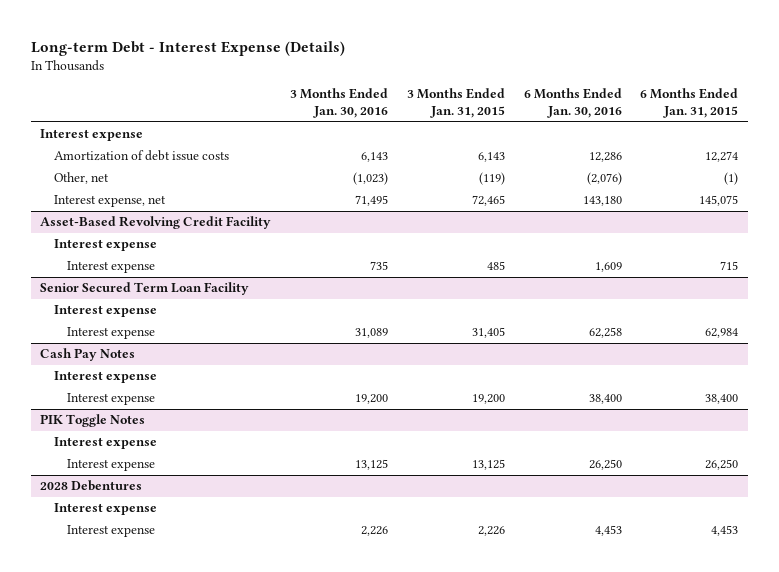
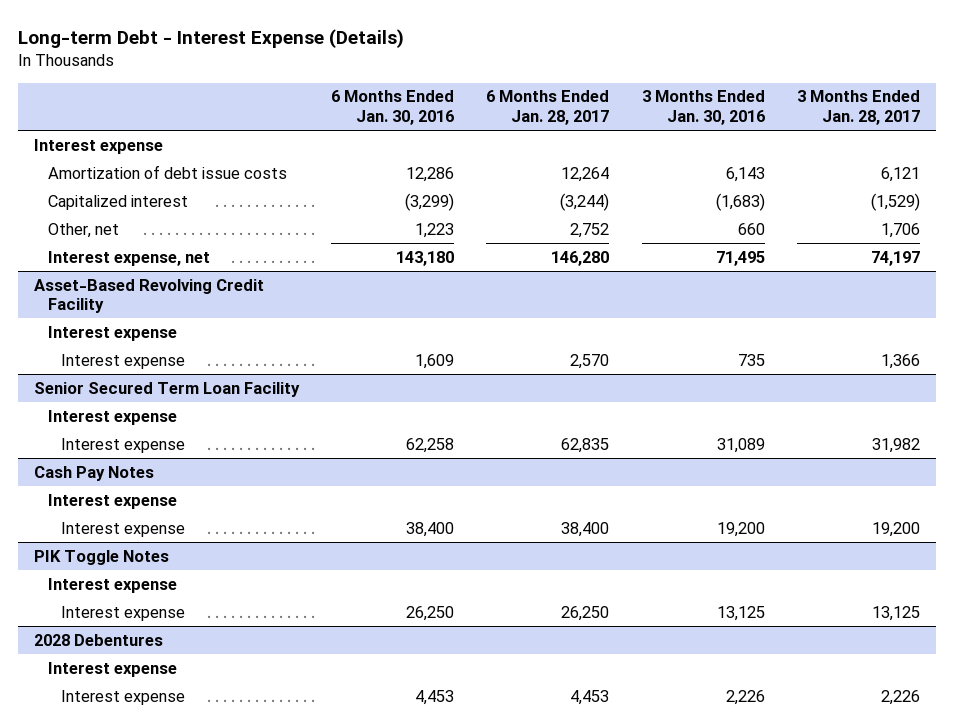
[406,88,505,119] 3 Months Ended Jan. 31, 2015 -> none
[640,88,739,119] 6 Months Ended Jan. 31, 2015 -> none
none -> [486,90,610,126] 6 Months Ended Jan. 28, 2017
none -> [796,90,920,126] 3 Months Ended Jan. 28, 2017
none -> [47,194,188,210] Capitalized interest
[353,172,389,186] (1,023) -> [737,222,765,235] 660
[586,172,622,186] (2,076) -> [415,222,455,238] 1,223

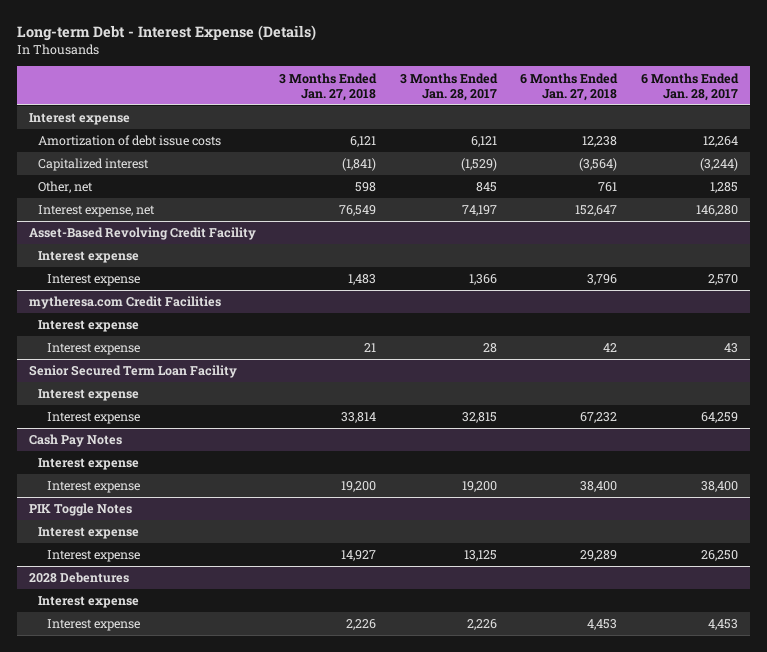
[331,90,455,126] 6 Months Ended Jan. 30, 2016 -> none
[641,90,765,126] 3 Months Ended Jan. 30, 2016 -> none
none -> [279,72,378,101] 3 Months Ended Jan. 27, 2018
none -> [520,72,619,101] 6 Months Ended Jan. 27, 2018
[570,222,610,238] 2,752 -> [709,182,738,194] 1,285
[880,222,920,238] 1,706 -> [475,182,497,193] 845
none -> [28,296,221,310] mytheresa.com Credit Facilities
none -> [37,320,139,333] Interest expense
none -> [46,343,140,356] Interest expense
[561,437,610,453] 62,835 -> [700,412,738,424] 64,259
[871,437,920,453] 31,982 -> [461,412,497,424] 32,815

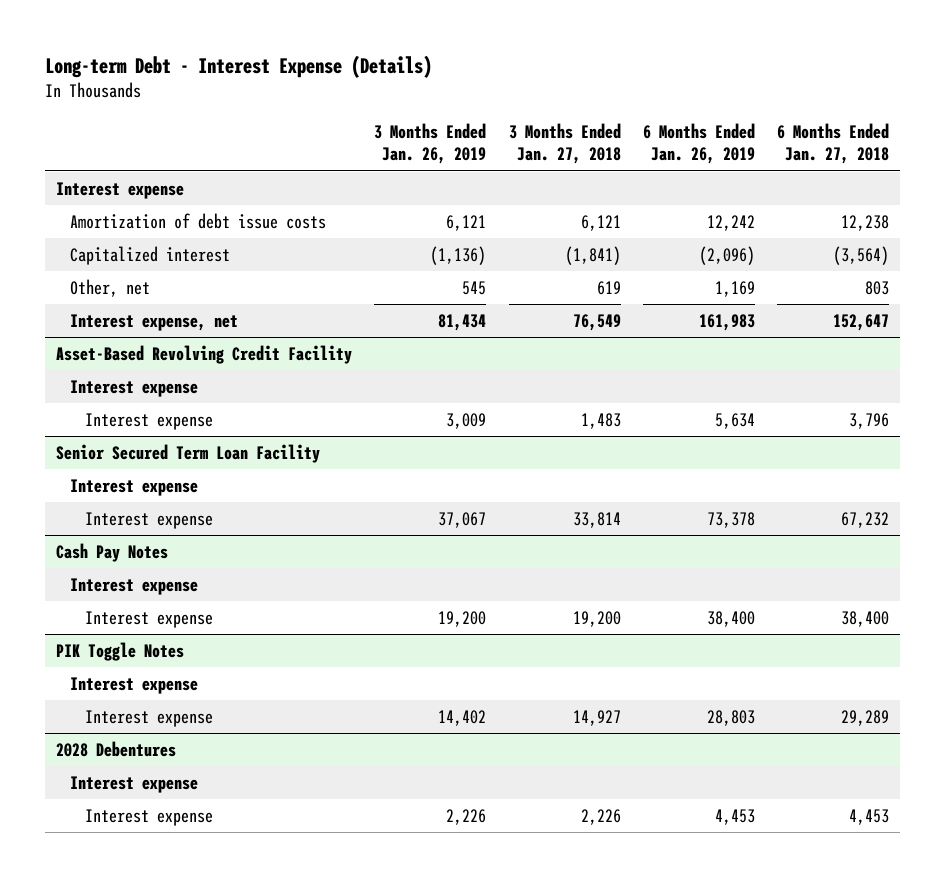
[399,72,498,101] 3 Months Ended Jan. 28, 2017 -> none
[640,72,739,101] 6 Months Ended Jan. 28, 2017 -> none
none -> [374,123,487,165] 3 Months Ended Jan. 26, 2019
none -> [642,123,755,165] 6 Months Ended Jan. 26, 2019
[355,182,377,193] 598 -> [596,281,621,296] 619
[598,182,618,193] 761 -> [865,281,890,296] 803
[28,296,221,310] mytheresa.com Credit Facilities -> none
[37,320,139,333] Interest expense -> none
[46,343,140,356] Interest expense -> none

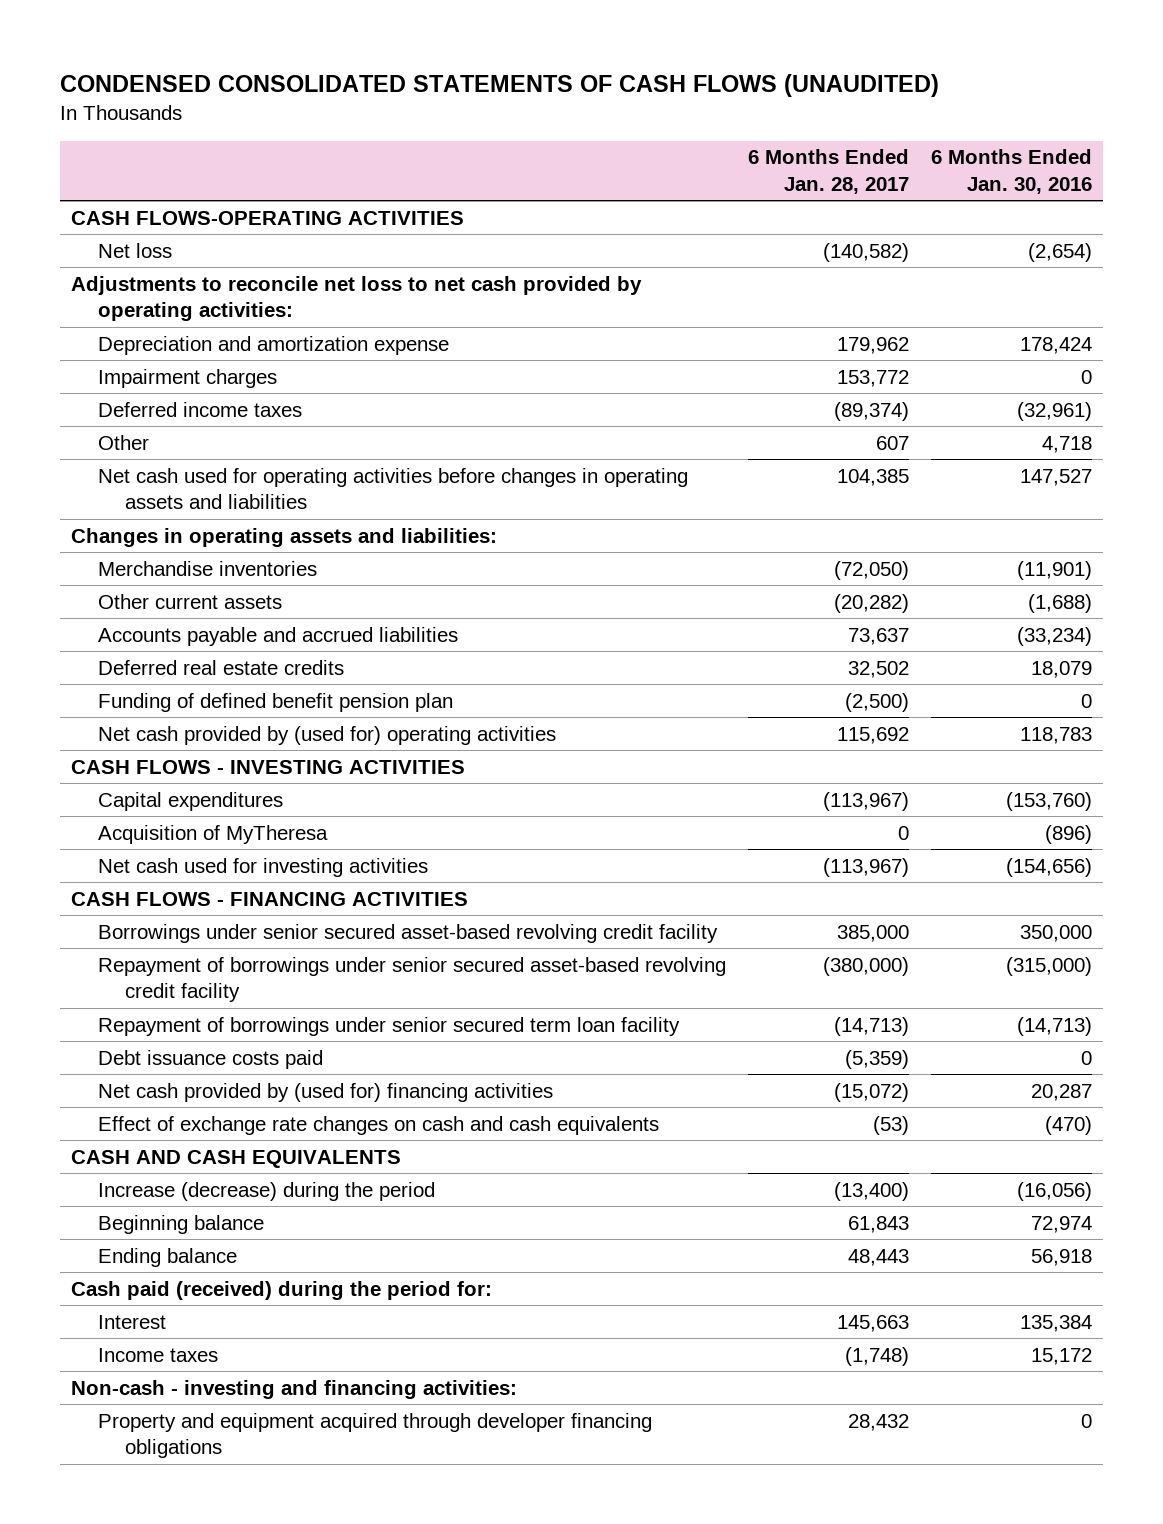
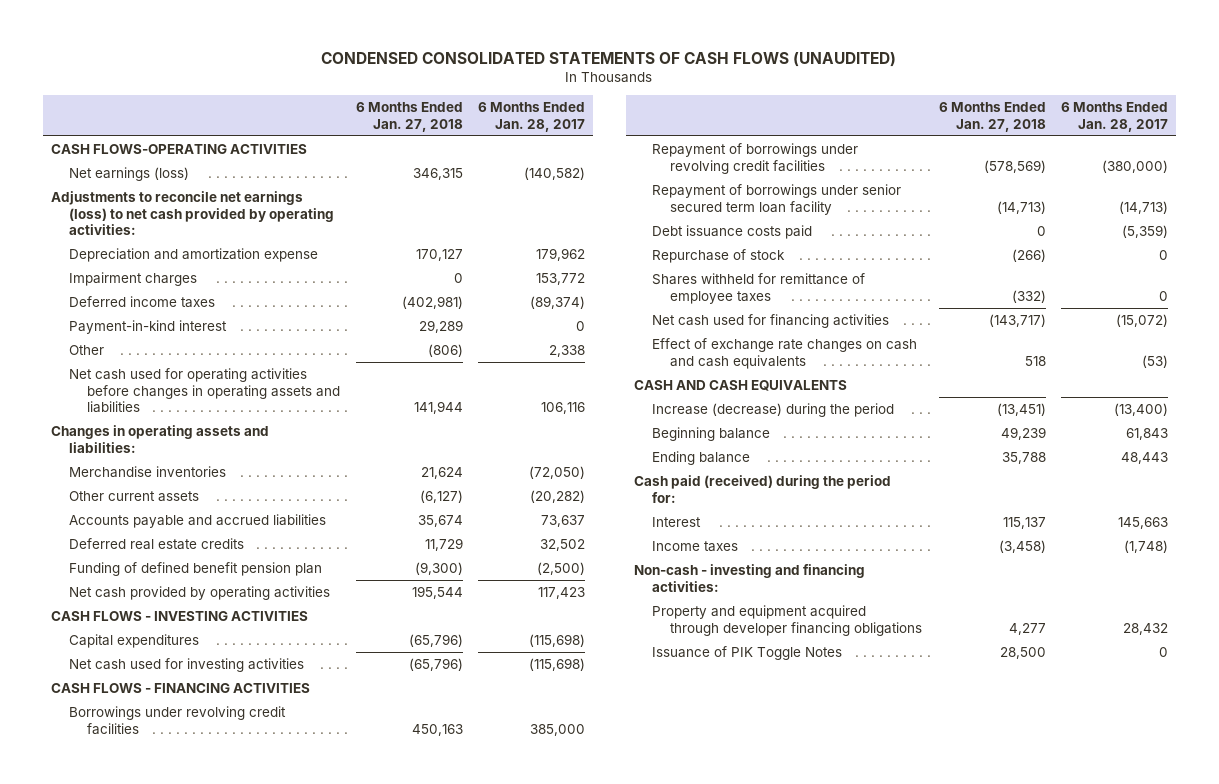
[930,149,1092,194] 6 Months Ended Jan. 30, 2016 -> none
none -> [355,102,463,132] 6 Months Ended Jan. 27, 2018
[98,242,173,258] Net loss -> [68,166,189,181] Net earnings (loss)
[71,275,643,322] Adjustments to reconcile net loss to net cash provided by operating activities: -> [50,190,334,236] Adjustments to reconcile net earnings (loss) to net cash provided by operating activities:
none -> [68,319,227,334] Payment-in-kind interest
[875,435,909,450] 607 -> [548,344,585,357] 2,338
[836,468,909,486] 104,385 -> [540,402,585,415] 106,116
[98,725,557,745] Net cash provided by (used for) operating activities -> [68,585,330,600] Net cash provided by operating activities
[836,726,909,744] 115,692 -> [537,586,585,599] 117,423
[98,824,329,844] Acquisition of MyTheresa -> none
[822,791,909,811] (113,967) -> [528,633,585,647] (115,698)
[822,857,909,877] (113,967) -> [528,657,585,671] (115,698)
[98,923,719,943] Borrowings under senior secured asset-based revolving credit facility -> [68,705,286,735] Borrowings under revolving credit facilities
[98,956,727,1003] Repayment of borrowings under senior secured asset-based revolving credit facility -> [652,142,859,174] Repayment of borrowings under revolving credit facilities
none -> [652,248,786,263] Repurchase of stock
none -> [652,272,866,304] Shares withheld for remittance of employee taxes
[98,1082,554,1102] Net cash provided by (used for) financing activities -> [652,313,890,328] Net cash used for financing activities
none -> [652,645,843,660] Issuance of PIK Toggle Notes

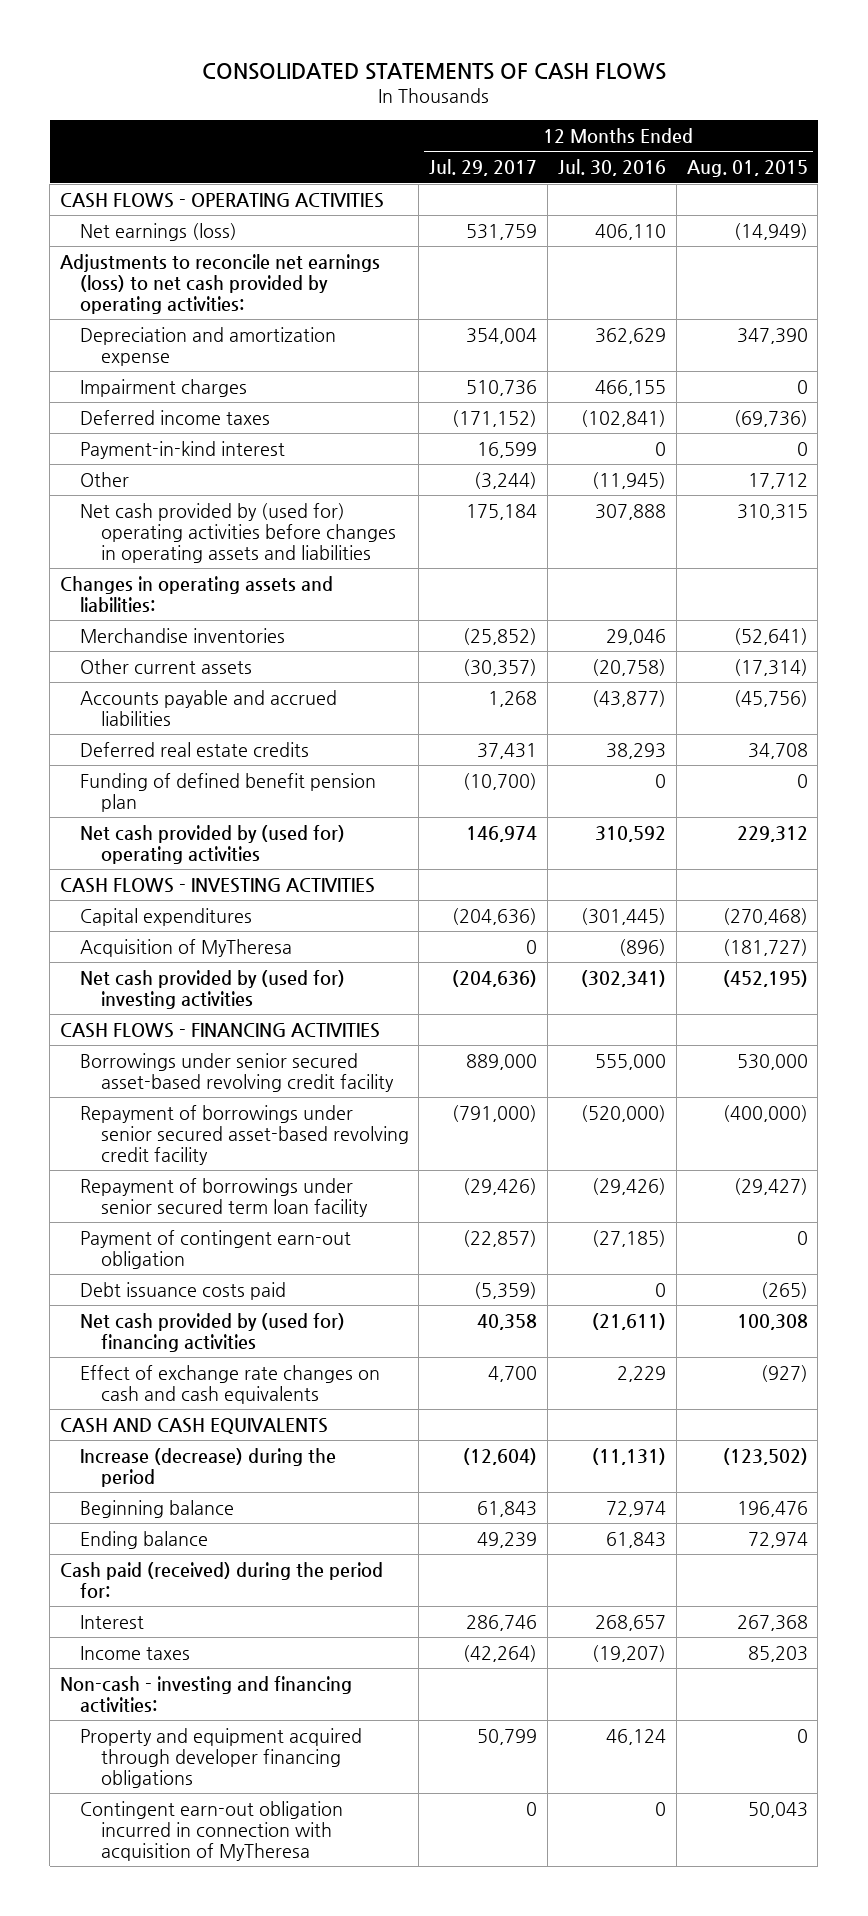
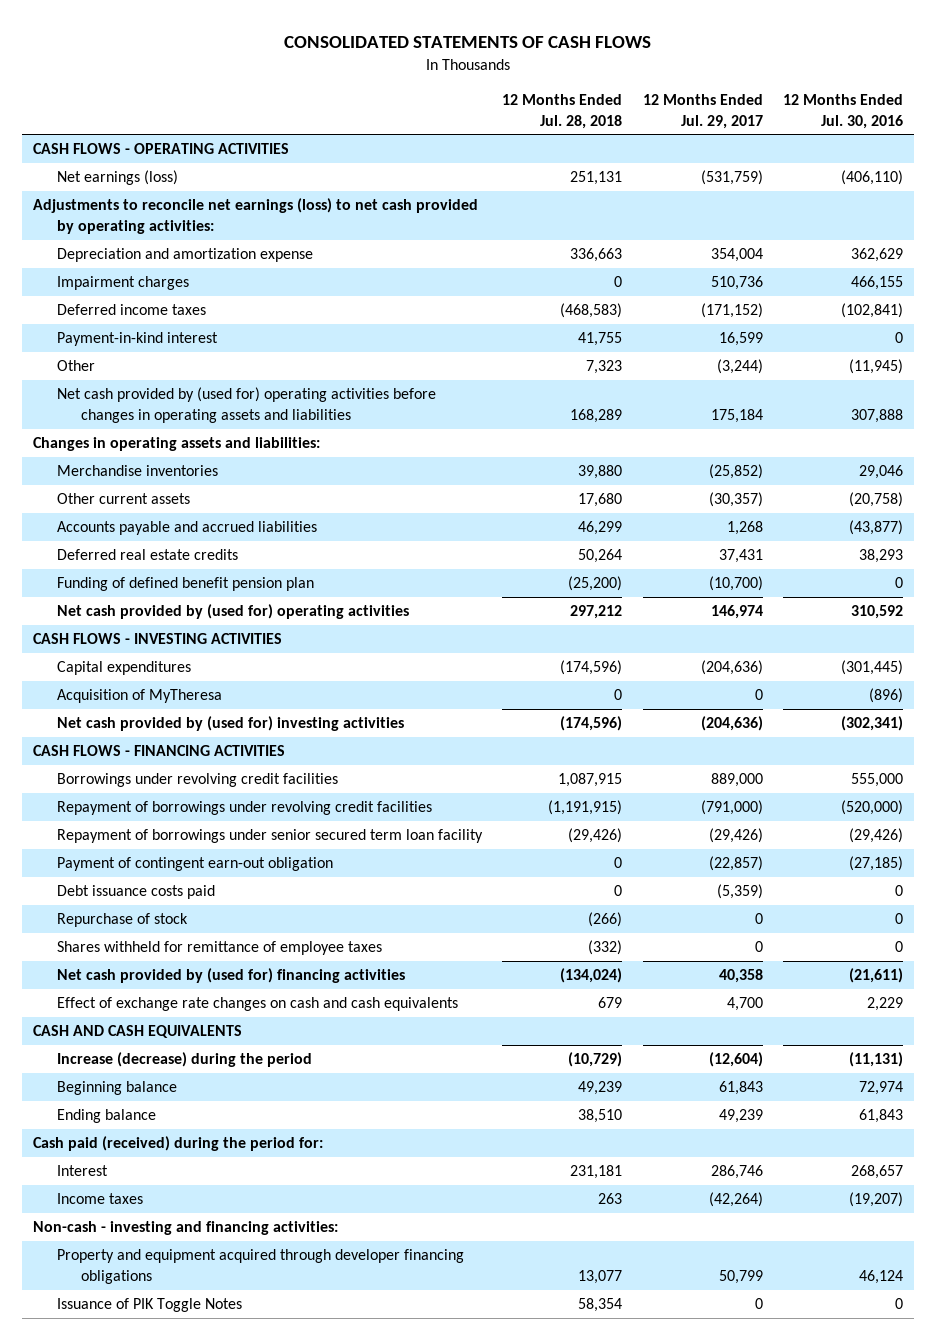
[686,160,808,178] Aug. 01, 2015 -> none
none -> [502,93,623,129] 12 Months Ended Jul. 28, 2018
[466,223,538,240] 531,759 -> [700,170,763,186] (531,759)
[594,223,666,240] 406,110 -> [841,170,904,186] (406,110)
[80,1052,394,1092] Borrowings under senior secured asset-based revolving credit facility -> [56,773,338,788] Borrowings under revolving credit facilities
[80,1104,409,1165] Repayment of borrowings under senior secured asset-based revolving credit facility -> [56,801,432,816] Repayment of borrowings under revolving credit facilities
none -> [56,913,188,928] Repurchase of stock
none -> [56,941,382,956] Shares withheld for remittance of employee taxes
[80,1800,344,1861] Contingent earn-out obligation incurred in connection with acquisition of MyTheresa -> none
none -> [56,1298,242,1313] Issuance of PIK Toggle Notes

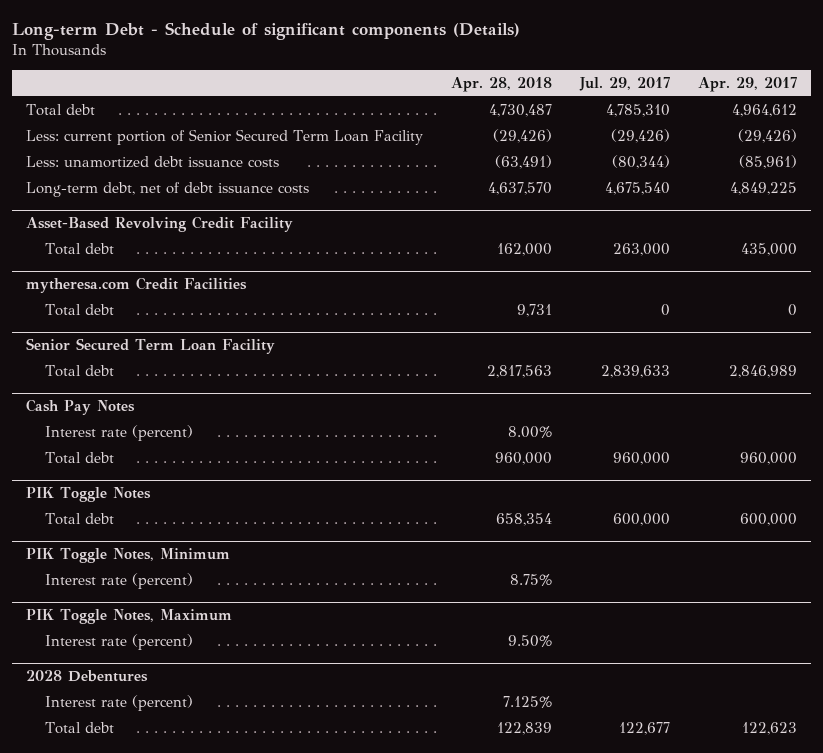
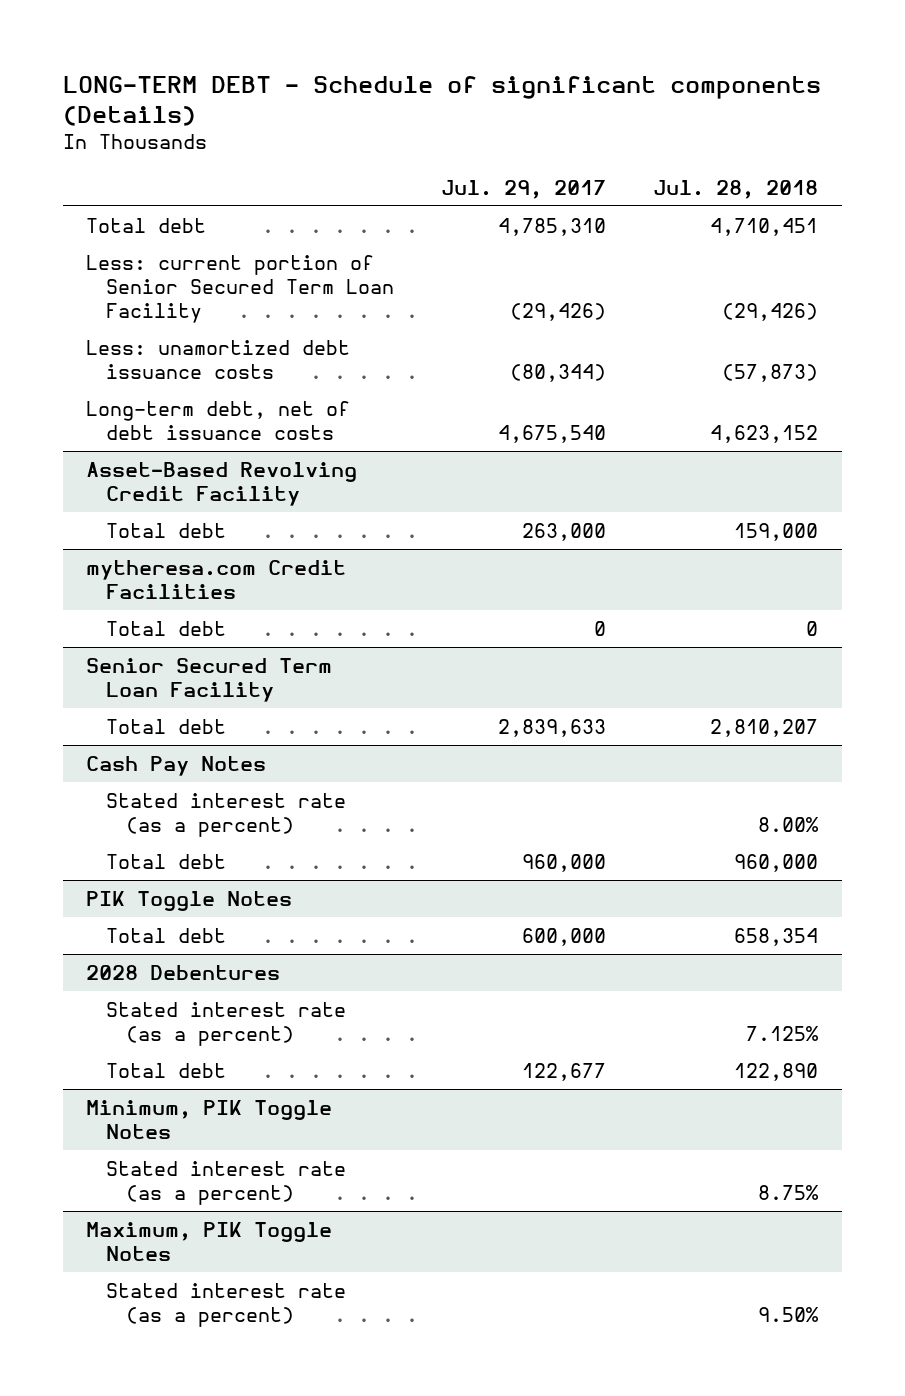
[12,22,521,41] Long-term Debt - Schedule of significant components (Details) -> [62,75,821,127] LONG-TERM DEBT - Schedule of significant components (Details)
[451,76,553,92] Apr. 28, 2018 -> none
[697,76,797,92] Apr. 29, 2017 -> none
none -> [653,179,819,199] Jul. 28, 2018
[45,424,194,441] Interest rate (percent) -> [106,792,347,837] Stated interest rate (as a percent)
[26,548,231,564] PIK Toggle Notes, Minimum -> none
[45,572,194,589] Interest rate (percent) -> none
[26,609,233,625] PIK Toggle Notes, Maximum -> none
[45,633,194,650] Interest rate (percent) -> none
[45,694,194,711] Interest rate (percent) -> [106,1001,347,1046] Stated interest rate (as a percent)
none -> [86,1099,333,1139] Minimum, PIK Toggle Notes
none -> [106,1160,347,1205] Stated interest rate (as a percent)
none -> [86,1221,333,1261] Maximum, PIK Toggle Notes
none -> [106,1282,347,1327] Stated interest rate (as a percent)

